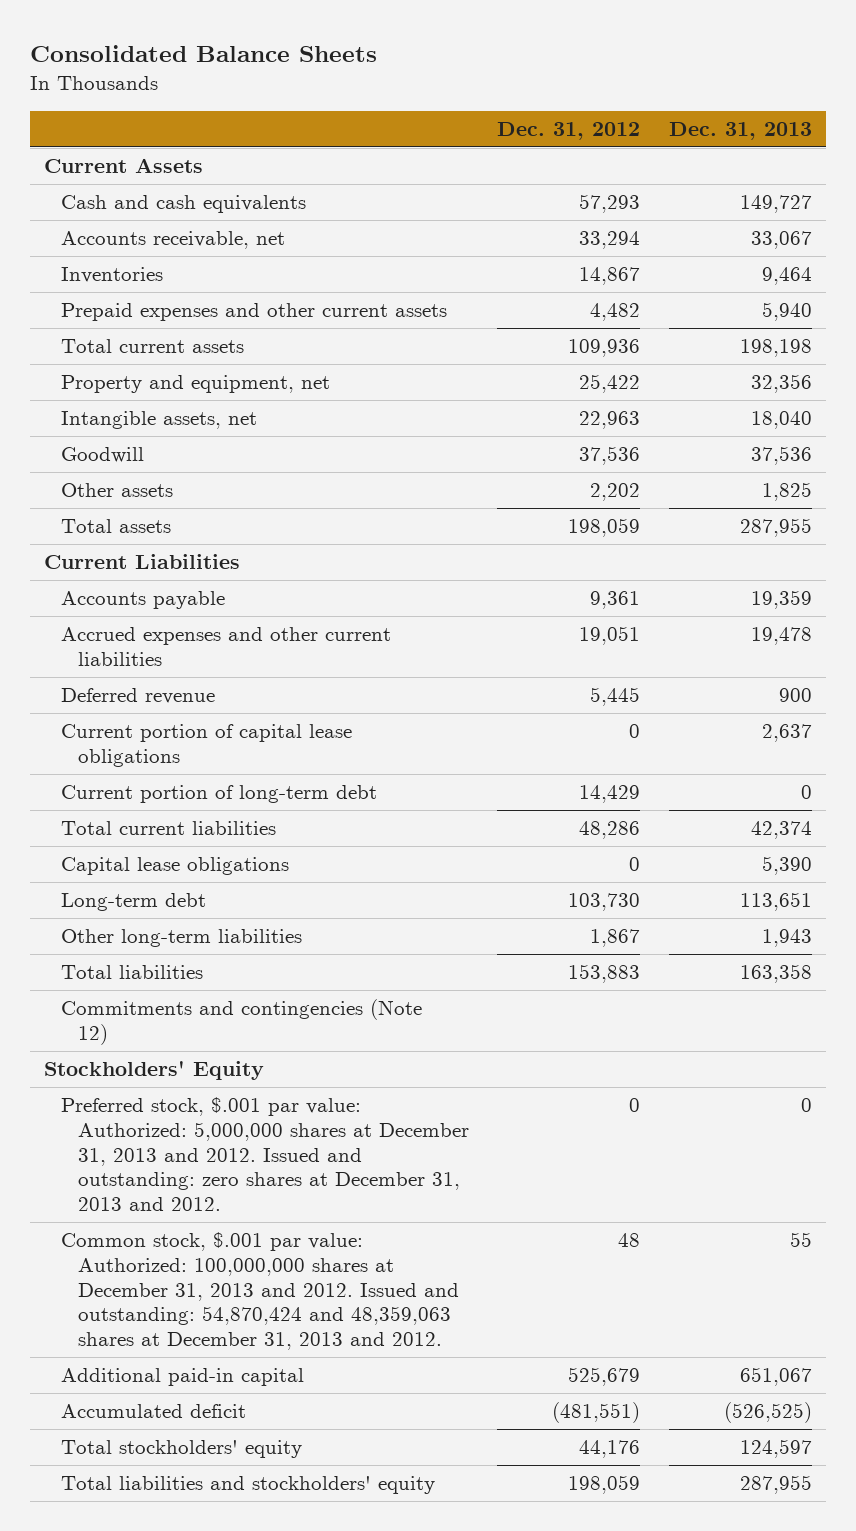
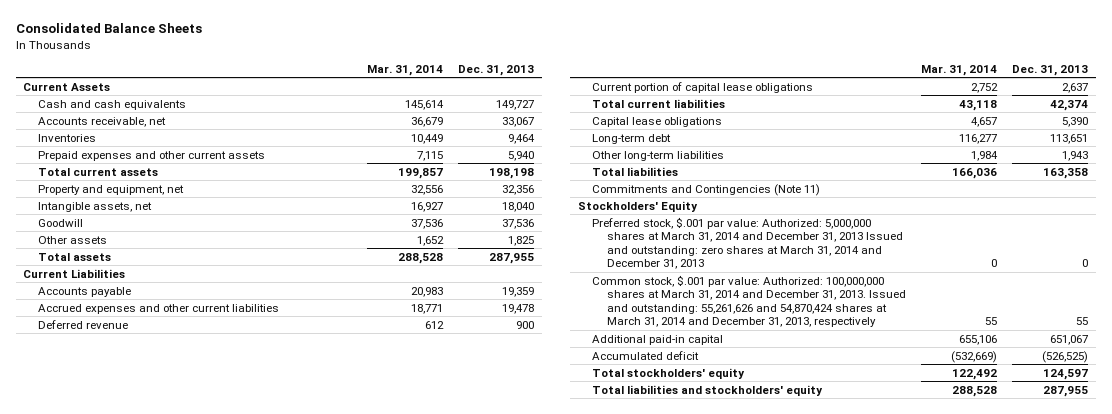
[497,121,641,140] Dec. 31, 2012 -> none
none -> [366,64,443,76] Mar. 31, 2014
[61,785,378,804] Current portion of long-term debt -> none
[61,999,423,1045] Commitments and contingencies (Note 12) -> [592,183,821,196] Commitments and Contingencies (Note 11)
[61,1097,470,1212] Preferred stock, $.001 par value: Authorized: 5,000,000 shares at December 31, 2013 and 2012. Issued and outstanding: zero shares at December 31, 2013 and 2012. -> [592,216,903,270] Preferred stock, $.001 par value: Authorized: 5,000,000 shares at March 31, 2014 and December 31, 2013 Issued and outstanding: zero shares at March 31, 2014 and December 31, 2013
[61,1232,460,1351] Common stock, $.001 par value: Authorized: 100,000,000 shares at December 31, 2013 and 2012. Issued and outstanding: 54,870,424 and 48,359,063 shares at December 31, 2013 and 2012. -> [592,274,906,328] Common stock, $.001 par value: Authorized: 100,000,000 shares at March 31, 2014 and December 31, 2013. Issued and outstanding: 55,261,626 and 54,870,424 shares at March 31, 2014 and December 31, 2013, respectively

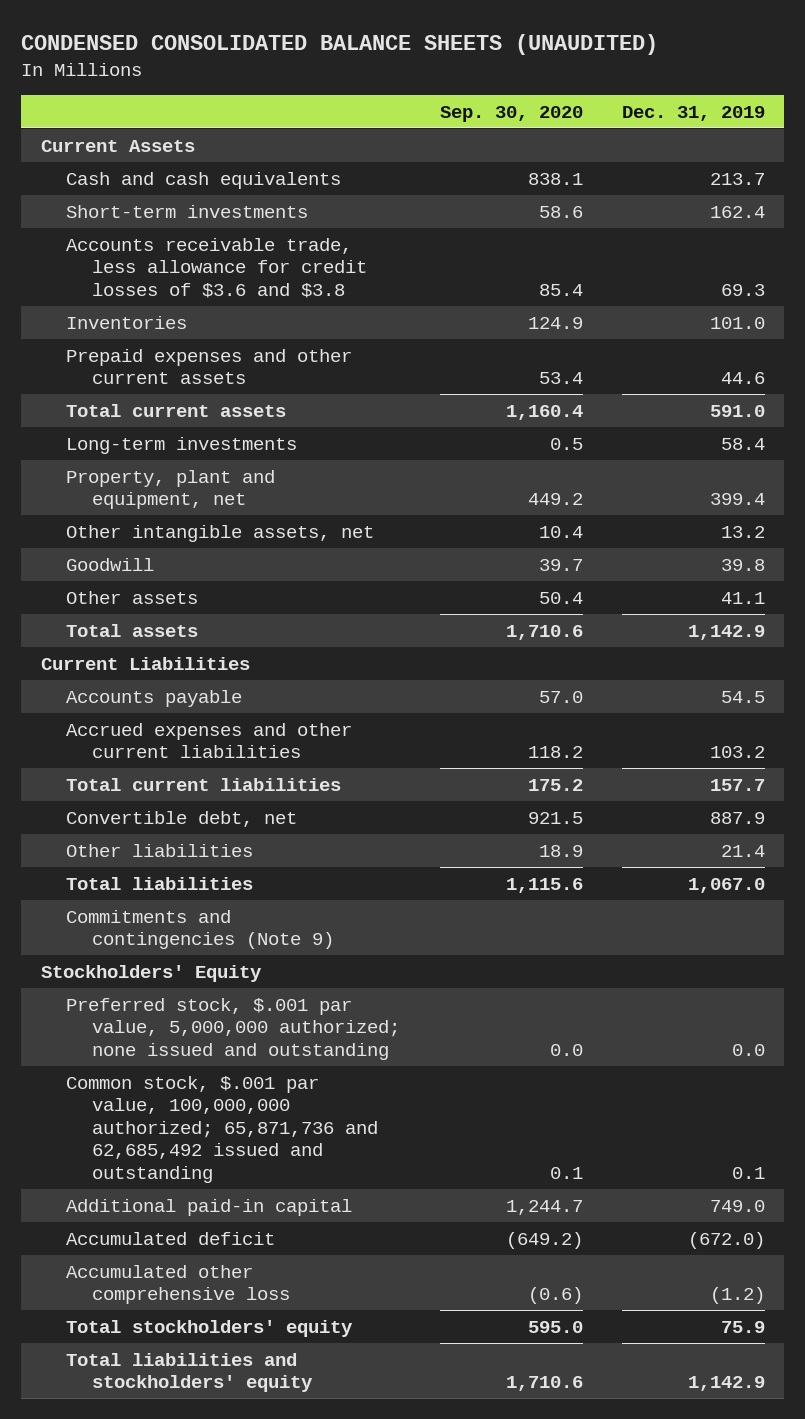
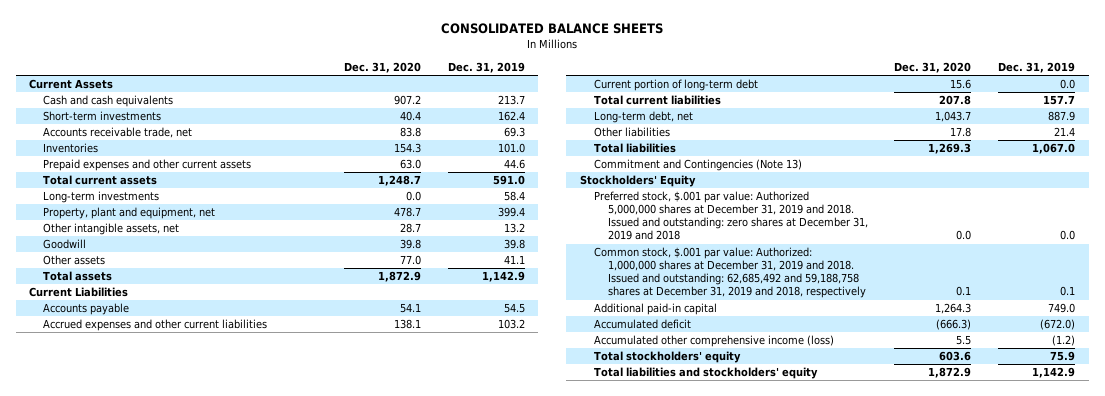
[20,34,658,56] CONDENSED CONSOLIDATED BALANCE SHEETS (UNAUDITED) -> [441,22,664,34] CONSOLIDATED BALANCE SHEETS
[439,105,583,122] Sep. 30, 2020 -> none
none -> [344,61,422,73] Dec. 31, 2020
[66,237,368,298] Accounts receivable trade, less allowance for credit losses of $3.6 and $3.8 -> [43,127,193,139] Accounts receivable trade, net
none -> [593,79,758,92] Current portion of long-term debt
[66,810,298,827] Convertible debt, net -> [593,111,693,124] Long-term debt, net
[66,909,335,950] Commitments and contingencies (Note 9) -> [593,159,802,172] Commitment and Contingencies (Note 13)
[66,997,401,1060] Preferred stock, $.001 par value, 5,000,000 authorized; none issued and outstanding -> [593,191,868,241] Preferred stock, $.001 par value: Authorized 5,000,000 shares at December 31, 2019 and 2018. Issued and outstanding: zero shares at December 31, 2019 and 2018
[66,1075,379,1183] Common stock, $.001 par value, 100,000,000 authorized; 65,871,736 and 62,685,492 issued and outstanding -> [593,247,866,299] Common stock, $.001 par value: Authorized: 1,000,000 shares at December 31, 2019 and 2018. Issued and outstanding: 62,685,492 and 59,188,758 shares at December 31, 2019 and 2018, respectively
[66,1264,291,1305] Accumulated other comprehensive loss -> [593,335,834,348] Accumulated other comprehensive income (loss)

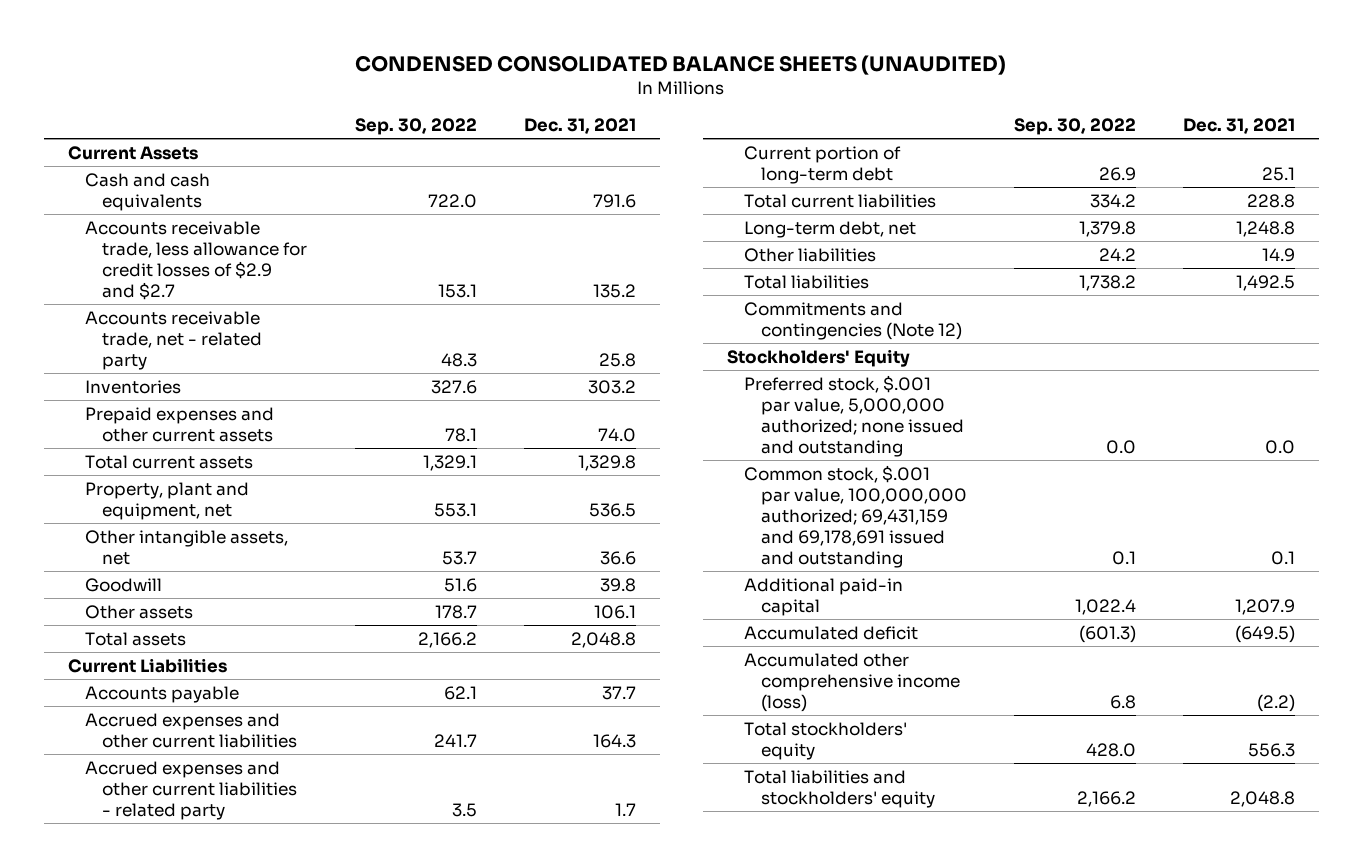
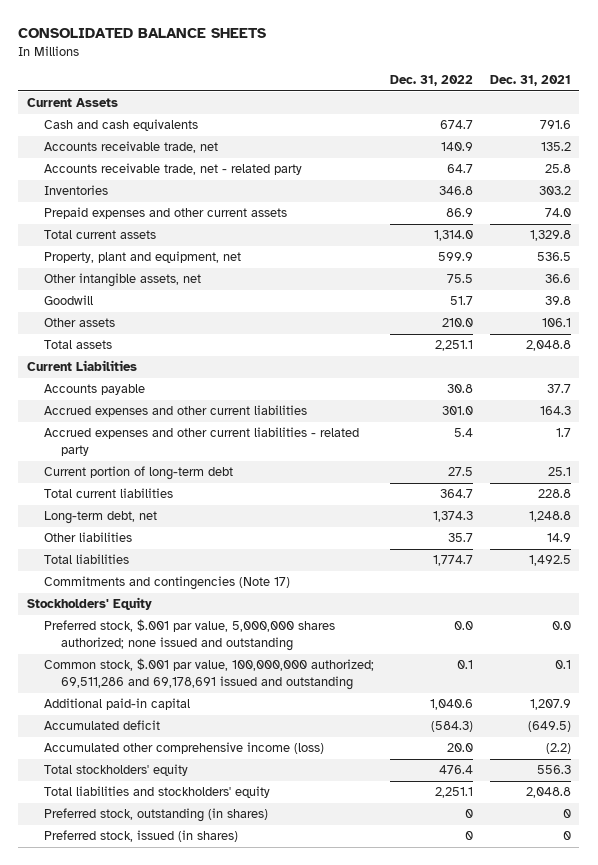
[355,54,1007,75] CONDENSED CONSOLIDATED BALANCE SHEETS (UNAUDITED) -> [18,28,267,39] CONSOLIDATED BALANCE SHEETS
[354,117,477,135] Sep. 30, 2022 -> none
none -> [390,75,474,87] Dec. 31, 2022
[84,220,307,300] Accounts receivable trade, less allowance for credit losses of $2.9 and $2.7 -> [44,141,219,154] Accounts receivable trade, net
[743,301,962,340] Commitments and contingencies (Note 12) -> [44,576,291,591] Commitments and contingencies (Note 17)
[743,374,964,457] Preferred stock, $.001 par value, 5,000,000 authorized; none issued and outstanding -> [44,619,336,651] Preferred stock, $.001 par value, 5,000,000 shares authorized; none issued and outstanding
[743,464,967,568] Common stock, $.001 par value, 100,000,000 authorized; 69,431,159 and 69,178,691 issued and outstanding -> [44,658,375,690] Common stock, $.001 par value, 100,000,000 authorized; 69,511,286 and 69,178,691 issued and outstanding
none -> [44,808,269,823] Preferred stock, outstanding (in shares)
none -> [44,830,239,843] Preferred stock, issued (in shares)

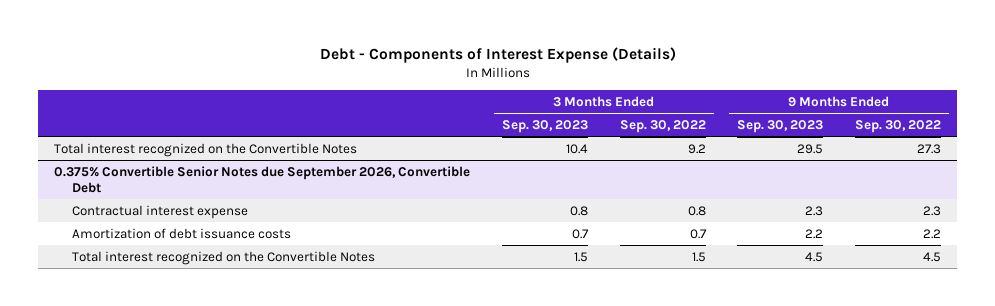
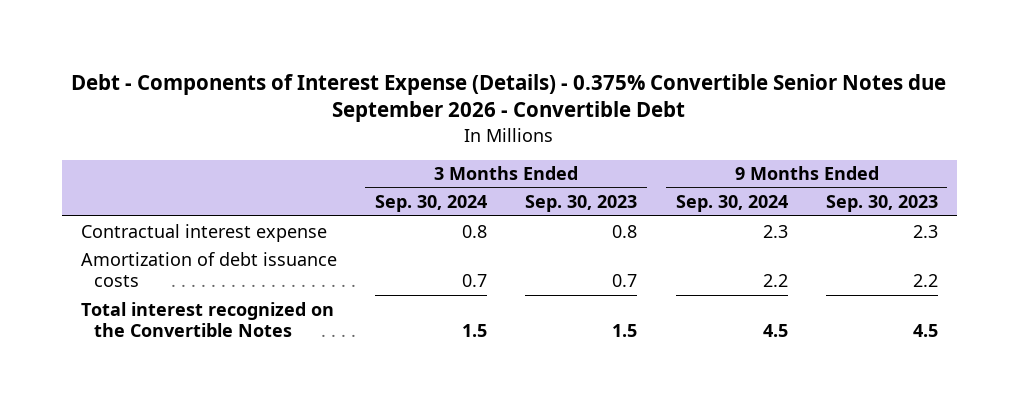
[319,46,676,63] Debt - Components of Interest Expense (Details) -> [71,73,947,123] Debt - Components of Interest Expense (Details) - 0.375% Convertible Senior Notes due September 2026 - Convertible Debt
[619,119,706,133] Sep. 30, 2022 -> none
[855,119,942,133] Sep. 30, 2022 -> none
none -> [375,195,488,213] Sep. 30, 2024
none -> [675,195,788,213] Sep. 30, 2024
[54,142,358,157] Total interest recognized on the Convertible Notes -> none
[54,165,471,193] 0.375% Convertible Senior Notes due September 2026, Convertible Debt -> none

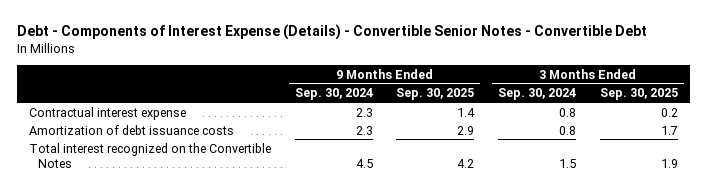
[71,73,947,123] Debt - Components of Interest Expense (Details) - 0.375% Convertible Senior Notes due September 2026 - Convertible Debt -> [17,24,648,41] Debt - Components of Interest Expense (Details) - Convertible Senior Notes - Convertible Debt
[525,195,638,213] Sep. 30, 2023 -> none
[825,195,938,213] Sep. 30, 2023 -> none
none -> [396,88,475,101] Sep. 30, 2025
none -> [599,88,678,101] Sep. 30, 2025
[462,274,488,288] 0.7 -> [559,125,577,135] 0.8
[762,274,788,288] 2.2 -> [355,125,373,135] 2.3

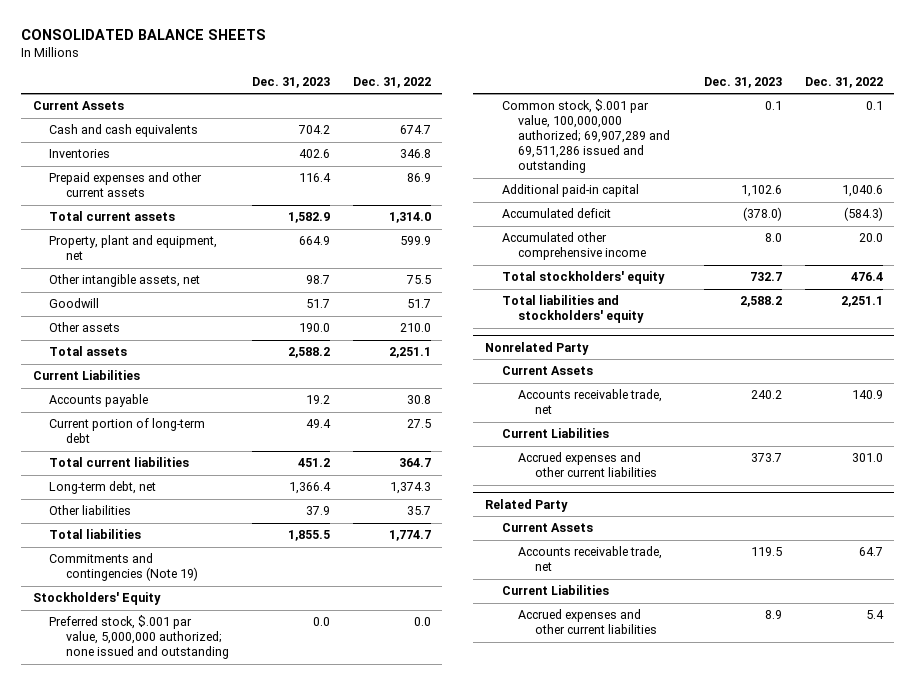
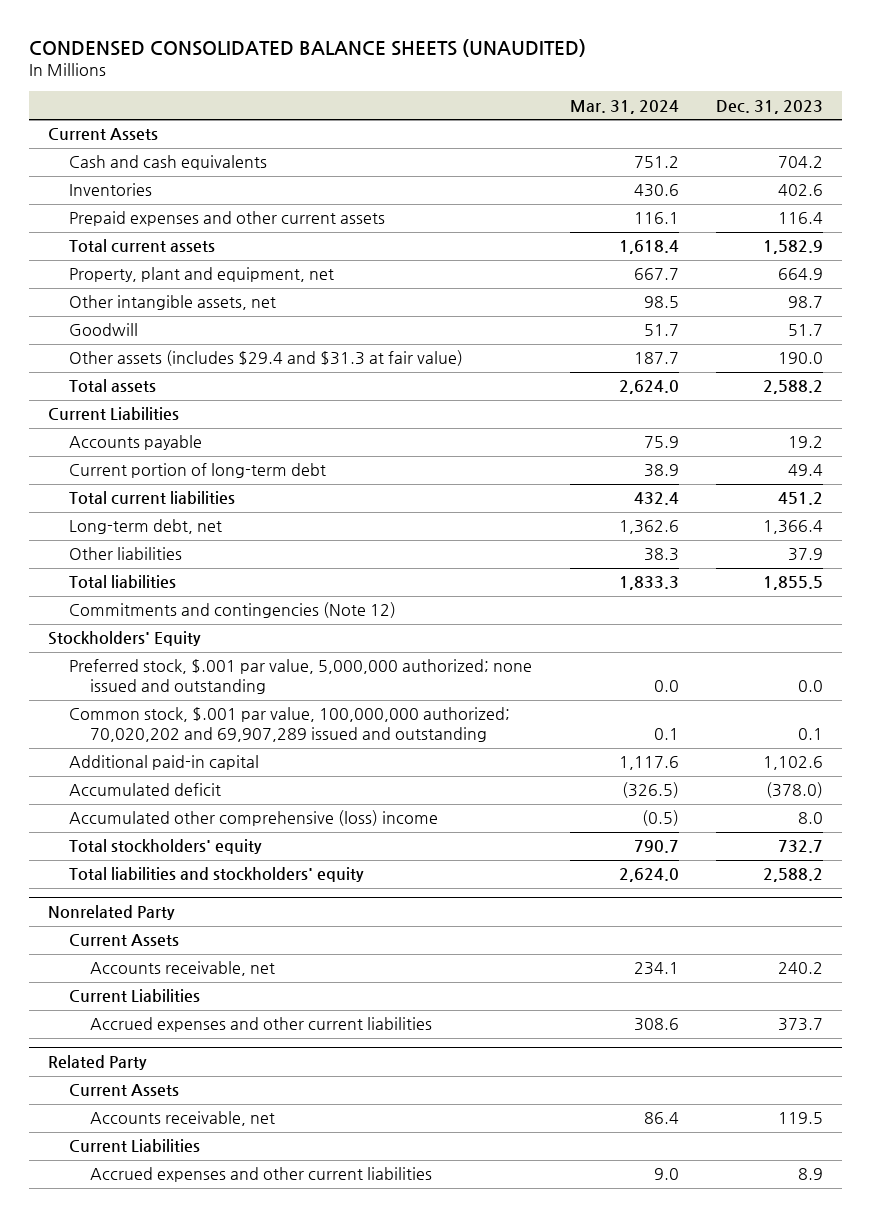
[21,29,267,41] CONSOLIDATED BALANCE SHEETS -> [29,38,587,57] CONDENSED CONSOLIDATED BALANCE SHEETS (UNAUDITED)
[352,76,431,88] Dec. 31, 2022 -> none
none -> [569,99,679,114] Mar. 31, 2024
[49,322,121,333] Other assets -> [69,350,464,367] Other assets (includes $29.4 and $31.3 at fair value)
[49,553,199,582] Commitments and contingencies (Note 19) -> [69,602,397,619] Commitments and contingencies (Note 12)
[501,99,671,174] Common stock, $.001 par value, 100,000,000 authorized; 69,907,289 and 69,511,286 issued and outstanding -> [69,707,511,743] Common stock, $.001 par value, 100,000,000 authorized; 70,020,202 and 69,907,289 issued and outstanding
[501,232,647,261] Accumulated other comprehensive income -> [69,810,439,827] Accumulated other comprehensive (loss) income
[518,389,663,415] Accounts receivable trade, net -> [90,961,276,977] Accounts receivable, net
[518,546,663,572] Accounts receivable trade, net -> [90,1111,276,1127] Accounts receivable, net

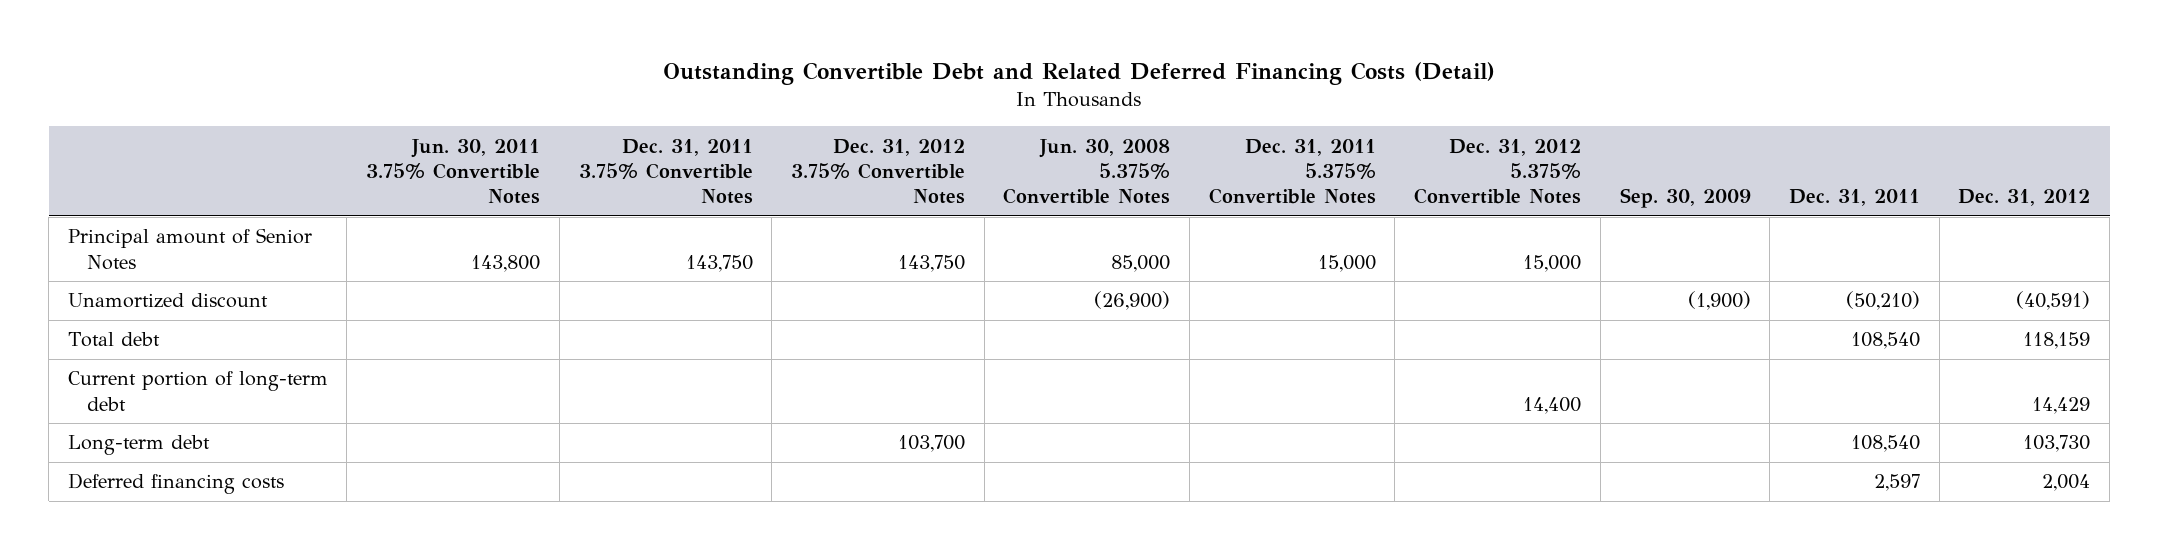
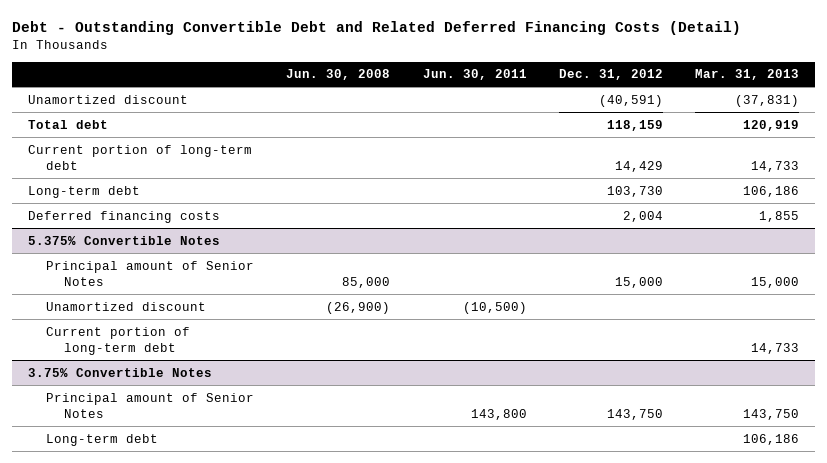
[663,62,1496,86] Outstanding Convertible Debt and Related Deferred Financing Costs (Detail) -> [11,20,741,35] Debt - Outstanding Convertible Debt and Related Deferred Financing Costs (Detail)
[366,138,541,205] Jun. 30, 2011 3.75% Convertible Notes -> none
[578,138,753,205] Dec. 31, 2011 3.75% Convertible Notes -> none
[790,138,965,205] Dec. 31, 2012 3.75% Convertible Notes -> none
[1003,138,1171,205] Jun. 30, 2008 5.375% Convertible Notes -> none
[1208,138,1376,205] Dec. 31, 2011 5.375% Convertible Notes -> none
[1414,138,1582,205] Dec. 31, 2012 5.375% Convertible Notes -> none
[1619,188,1751,209] Sep. 30, 2009 -> none
[1788,189,1920,207] Dec. 31, 2011 -> none
none -> [286,69,391,81] Jun. 30, 2008
none -> [422,69,527,81] Jun. 30, 2011
none -> [695,69,800,81] Mar. 31, 2013
[67,228,312,270] Principal amount of Senior Notes -> none
none -> [27,235,220,245] 5.375% Convertible Notes
none -> [45,260,254,286] Principal amount of Senior Notes
none -> [45,301,206,311] Unamortized discount
none -> [45,326,190,355] Current portion of long-term debt
none -> [27,367,212,377] 3.75% Convertible Notes
none -> [45,392,254,418] Principal amount of Senior Notes
none -> [45,433,158,446] Long-term debt

